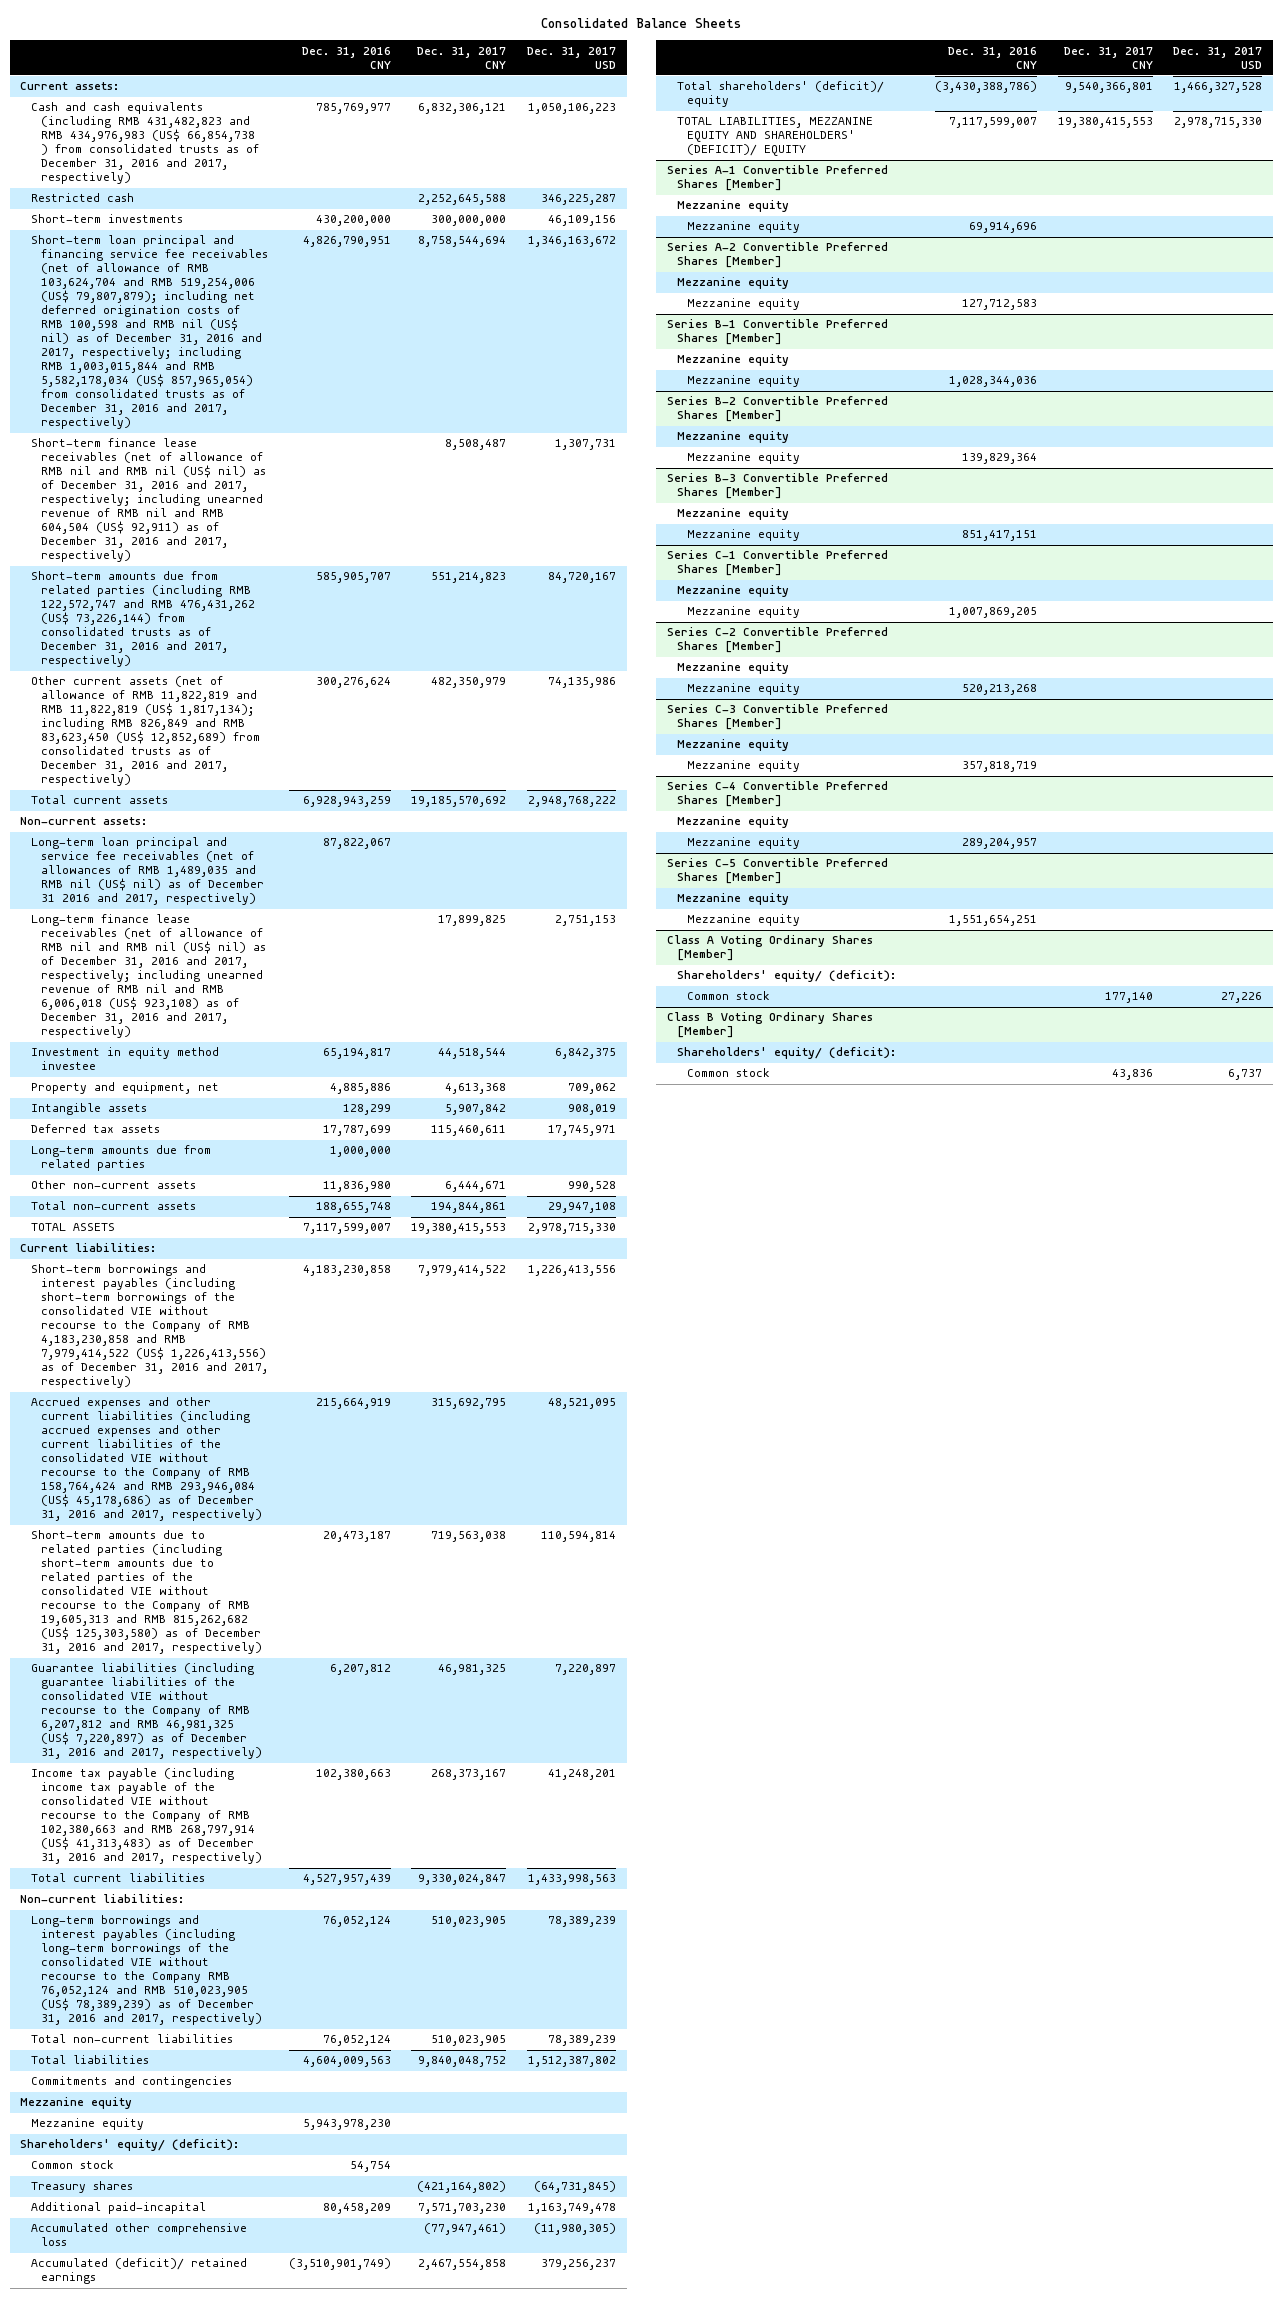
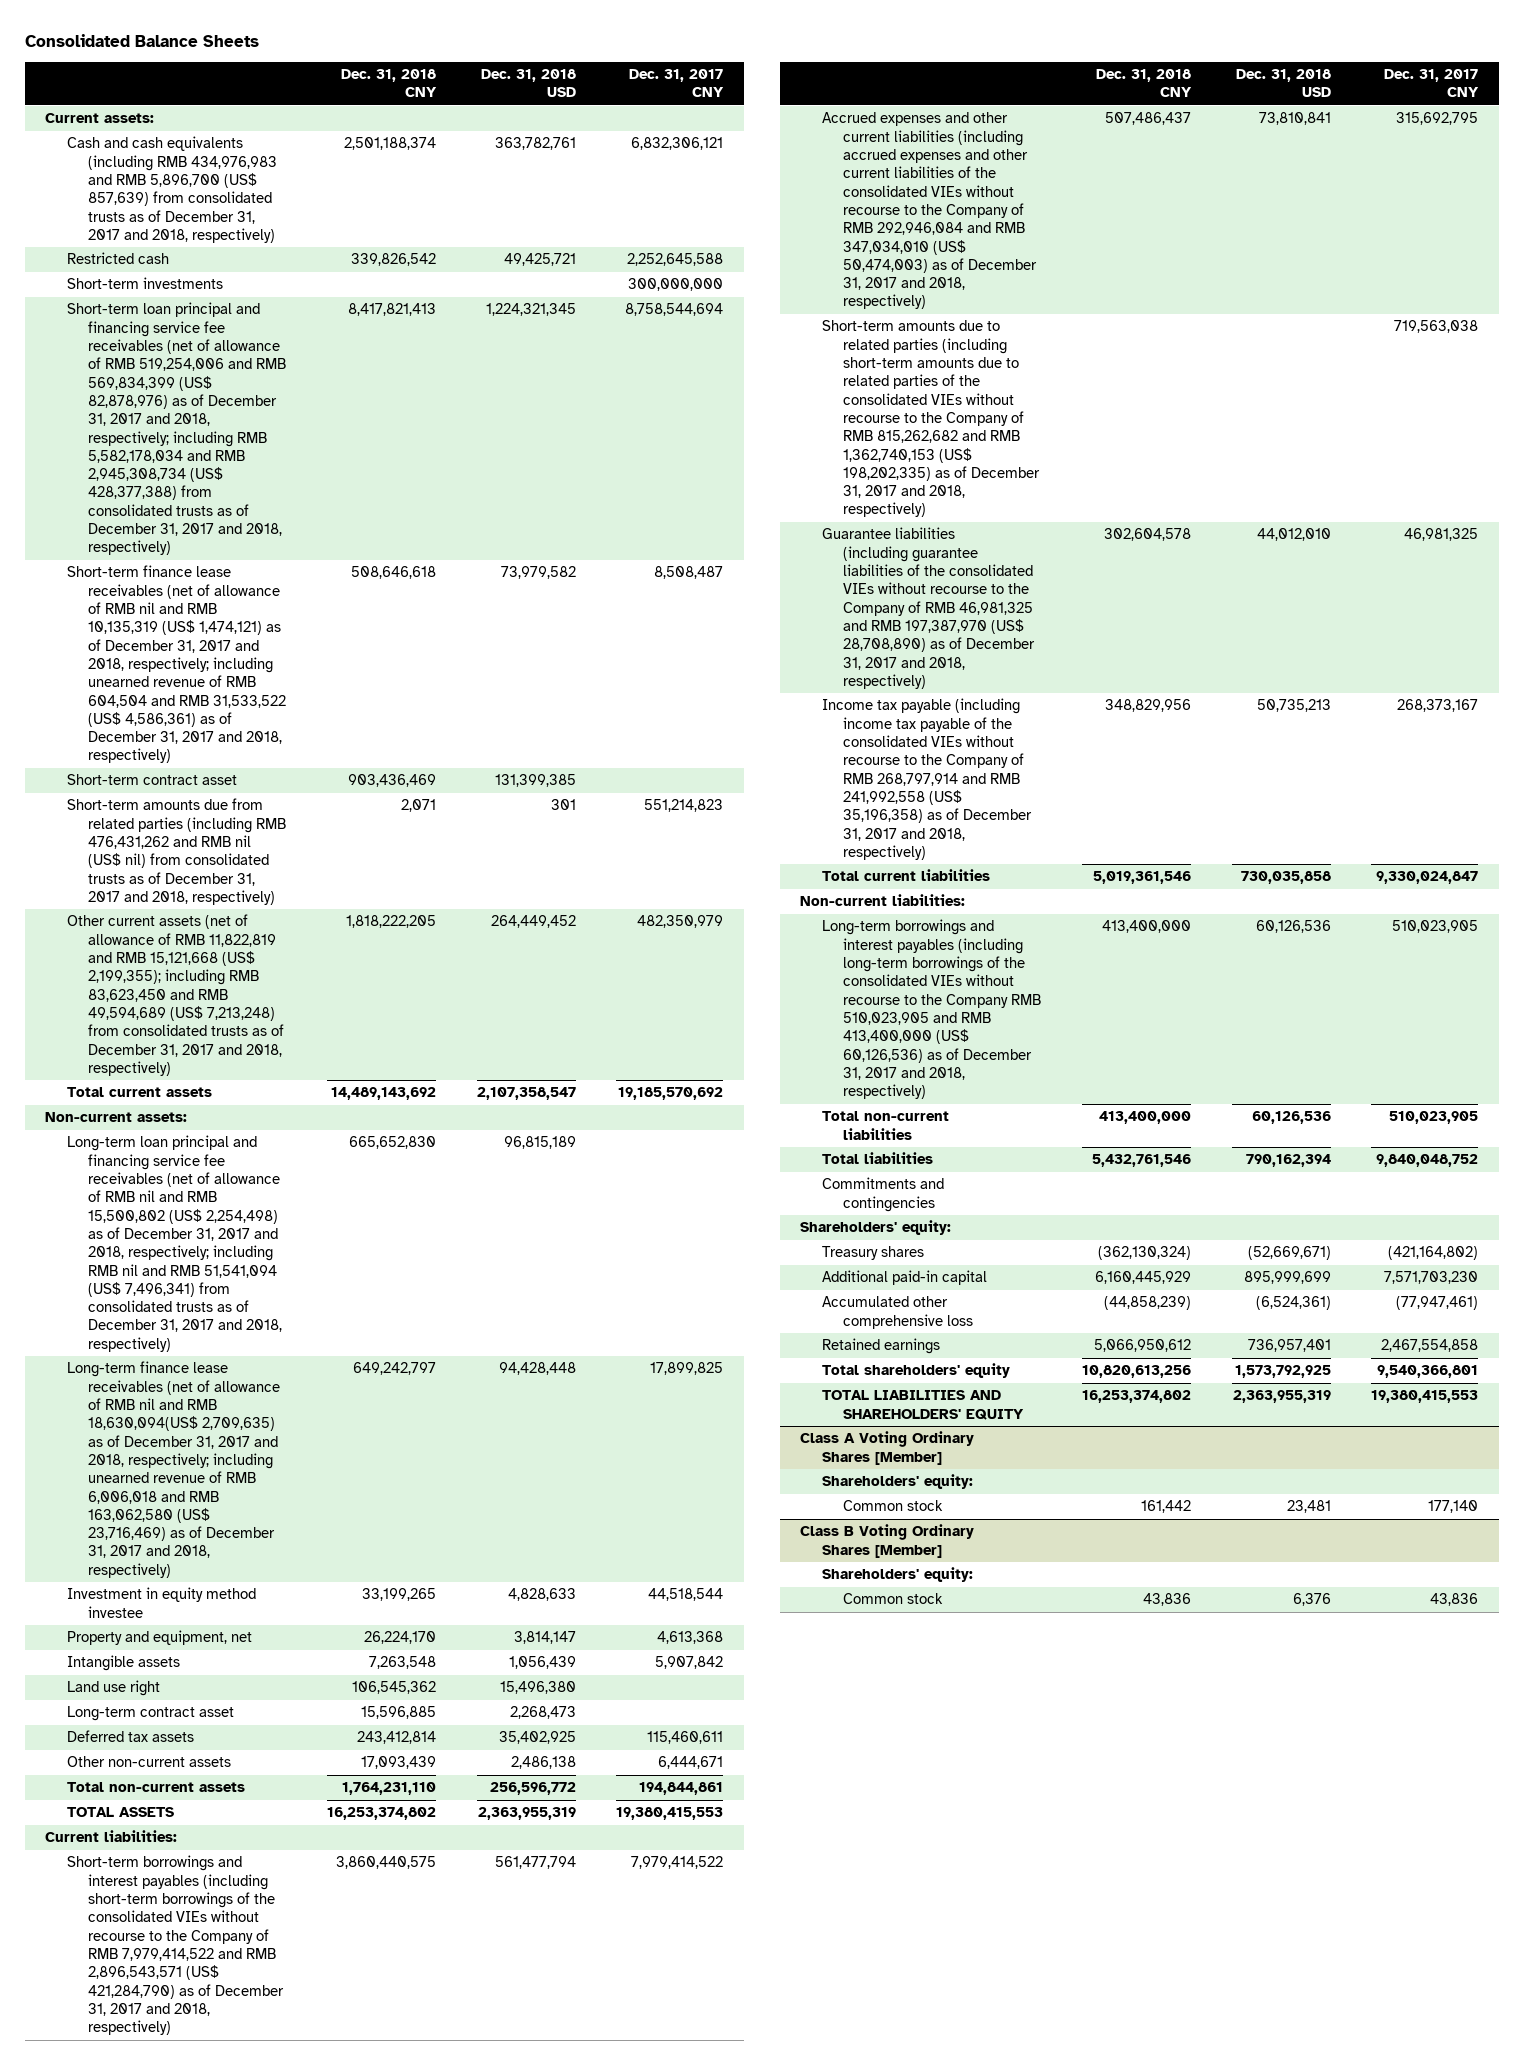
[301,46,391,69] Dec. 31, 2016 CNY -> none
[527,46,617,69] Dec. 31, 2017 USD -> none
none -> [341,69,438,98] Dec. 31, 2018 CNY
none -> [480,69,576,98] Dec. 31, 2018 USD
[30,102,259,185] Cash and cash equivalents (including RMB 431,482,823 and RMB 434,976,983 (US$ 66,854,738 ) from consolidated trusts as of December 31, 2016 and 2017, respectively) -> [66,136,278,243] Cash and cash equivalents (including RMB 434,976,983 and RMB 5,896,700 (US$ 857,639) from consolidated trusts as of December 31, 2017 and 2018, respectively)
[30,235,268,430] Short-term loan principal and financing service fee receivables (net of allowance of RMB 103,624,704 and RMB 519,254,006 (US$ 79,807,879); including net deferred origination costs of RMB 100,598 and RMB nil (US$ nil) as of December 31, 2016 and 2017, respectively; including RMB 1,003,015,844 and RMB 5,582,178,034 (US$ 857,965,054) from consolidated trusts as of December 31, 2016 and 2017, respectively) -> [66,302,287,556] Short-term loan principal and financing service fee receivables (net of allowance of RMB 519,254,006 and RMB 569,834,399 (US$ 82,878,976) as of December 31, 2017 and 2018, respectively; including RMB 5,582,178,034 and RMB 2,945,308,734 (US$ 428,377,388) from consolidated trusts as of December 31, 2017 and 2018, respectively)
[30,438,266,563] Short-term finance lease receivables (net of allowance of RMB nil and RMB nil (US$ nil) as of December 31, 2016 and 2017, respectively; including unearned revenue of RMB nil and RMB 604,504 (US$ 92,911) as of December 31, 2016 and 2017, respectively) -> [66,565,287,764] Short-term finance lease receivables (net of allowance of RMB nil and RMB 10,135,319 (US$ 1,474,121) as of December 31, 2017 and 2018, respectively; including unearned revenue of RMB 604,504 and RMB 31,533,522 (US$ 4,586,361) as of December 31, 2017 and 2018, respectively)
none -> [66,774,237,786] Short-term contract asset
[30,571,255,668] Short-term amounts due from related parties (including RMB 122,572,747 and RMB 476,431,262 (US$ 73,226,144) from consolidated trusts as of December 31, 2016 and 2017, respectively) -> [66,798,287,905] Short-term amounts due from related parties (including RMB 476,431,262 and RMB nil (US$ nil) from consolidated trusts as of December 31, 2017 and 2018, respectively)
[30,676,260,787] Other current assets (net of allowance of RMB 11,822,819 and RMB 11,822,819 (US$ 1,817,134); including RMB 826,849 and RMB 83,623,450 (US$ 12,852,689) from consolidated trusts as of December 31, 2016 and 2017, respectively) -> [66,914,285,1076] Other current assets (net of allowance of RMB 11,822,819 and RMB 15,121,668 (US$ 2,199,355); including RMB 83,623,450 and RMB 49,594,689 (US$ 7,213,248) from consolidated trusts as of December 31, 2017 and 2018, respectively)
[30,837,264,906] Long-term loan principal and service fee receivables (net of allowances of RMB 1,489,035 and RMB nil (US$ nil) as of December 31 2016 and 2017, respectively) -> [66,1135,283,1352] Long-term loan principal and financing service fee receivables (net of allowance of RMB nil and RMB 15,500,802 (US$ 2,254,498) as of December 31, 2017 and 2018, respectively; including RMB nil and RMB 51,541,094 (US$ 7,496,341) from consolidated trusts as of December 31, 2017 and 2018, respectively)
[30,914,266,1039] Long-term finance lease receivables (net of allowance of RMB nil and RMB nil (US$ nil) as of December 31, 2016 and 2017, respectively; including unearned revenue of RMB nil and RMB 6,006,018 (US$ 923,108) as of December 31, 2016 and 2017, respectively) -> [66,1361,281,1578] Long-term finance lease receivables (net of allowance of RMB nil and RMB 18,630,094(US$ 2,709,635) as of December 31, 2017 and 2018, respectively; including unearned revenue of RMB 6,006,018 and RMB 163,062,580 (US$ 23,716,469) as of December 31, 2017 and 2018, respectively)
none -> [66,1680,160,1697] Land use right
none -> [66,1706,234,1722] Long-term contract asset
[30,1145,211,1172] Long-term amounts due from related parties -> none
[30,1264,268,1389] Short-term borrowings and interest payables (including short-term borrowings of the consolidated VIE without recourse to the Company of RMB 4,183,230,858 and RMB 7,979,414,522 (US$ 1,226,413,556) as of December 31, 2016 and 2017, respectively) -> [66,1855,285,2036] Short-term borrowings and interest payables (including short-term borrowings of the consolidated VIEs without recourse to the Company of RMB 7,979,414,522 and RMB 2,896,543,571 (US$ 421,284,790) as of December 31, 2017 and 2018, respectively)
[30,1397,262,1522] Accrued expenses and other current liabilities (including accrued expenses and other current liabilities of the consolidated VIE without recourse to the Company of RMB 158,764,424 and RMB 293,946,084 (US$ 45,178,686) as of December 31, 2016 and 2017, respectively) -> [821,112,1038,310] Accrued expenses and other current liabilities (including accrued expenses and other current liabilities of the consolidated VIEs without recourse to the Company of RMB 292,946,084 and RMB 347,034,010 (US$ 50,474,003) as of December 31, 2017 and 2018, respectively)
[30,1530,262,1655] Short-term amounts due to related parties (including short-term amounts due to related parties of the consolidated VIE without recourse to the Company of RMB 19,605,313 and RMB 815,262,682 (US$ 125,303,580) as of December 31, 2016 and 2017, respectively) -> [821,320,1041,518] Short-term amounts due to related parties (including short-term amounts due to related parties of the consolidated VIEs without recourse to the Company of RMB 815,262,682 and RMB 1,362,740,153 (US$ 198,202,335) as of December 31, 2017 and 2018, respectively)
[30,1663,262,1760] Guarantee liabilities (including guarantee liabilities of the consolidated VIE without recourse to the Company of RMB 6,207,812 and RMB 46,981,325 (US$ 7,220,897) as of December 31, 2016 and 2017, respectively) -> [821,527,1036,689] Guarantee liabilities (including guarantee liabilities of the consolidated VIEs without recourse to the Company of RMB 46,981,325 and RMB 197,387,970 (US$ 28,708,890) as of December 31, 2017 and 2018, respectively)
[30,1768,262,1865] Income tax payable (including income tax payable of the consolidated VIE without recourse to the Company of RMB 102,380,663 and RMB 268,797,914 (US$ 41,313,483) as of December 31, 2016 and 2017, respectively) -> [821,698,1033,860] Income tax payable (including income tax payable of the consolidated VIEs without recourse to the Company of RMB 268,797,914 and RMB 241,992,558 (US$ 35,196,358) as of December 31, 2017 and 2018, respectively)
[30,1915,262,2026] Long-term borrowings and interest payables (including long-term borrowings of the consolidated VIE without recourse to the Company RMB 76,052,124 and RMB 510,023,905 (US$ 78,389,239) as of December 31, 2016 and 2017, respectively) -> [821,919,1042,1100] Long-term borrowings and interest payables (including long-term borrowings of the consolidated VIEs without recourse to the Company RMB 510,023,905 and RMB 413,400,000 (US$ 60,126,536) as of December 31, 2017 and 2018, respectively)
[20,2097,133,2110] Mezzanine equity -> none
[30,2118,144,2131] Mezzanine equity -> none
[30,2160,114,2170] Common stock -> none
[20,2139,240,2152] Shareholders' equity/ (deficit): -> [800,1220,952,1236] Shareholders' equity:
[30,2202,206,2215] Additional paid-incapital -> [821,1270,987,1286] Additional paid-in capital
[666,165,888,192] Series A-1 Convertible Preferred Shares [Member] -> none
[676,200,789,213] Mezzanine equity -> none
[687,221,801,234] Mezzanine equity -> none
[666,242,888,269] Series A-2 Convertible Preferred Shares [Member] -> none
[676,277,789,290] Mezzanine equity -> none
[687,298,801,311] Mezzanine equity -> none
[666,319,888,346] Series B-1 Convertible Preferred Shares [Member] -> none
[676,354,789,367] Mezzanine equity -> none
[687,375,801,388] Mezzanine equity -> none
[666,396,888,423] Series B-2 Convertible Preferred Shares [Member] -> none
[676,431,789,444] Mezzanine equity -> none
[687,452,801,465] Mezzanine equity -> none
[666,473,888,500] Series B-3 Convertible Preferred Shares [Member] -> none
[676,508,789,521] Mezzanine equity -> none
[687,529,801,542] Mezzanine equity -> none
[666,550,888,577] Series C-1 Convertible Preferred Shares [Member] -> none
[676,585,789,598] Mezzanine equity -> none
[687,606,801,619] Mezzanine equity -> none
[666,627,888,654] Series C-2 Convertible Preferred Shares [Member] -> none
[676,662,789,675] Mezzanine equity -> none
[687,683,801,696] Mezzanine equity -> none
[666,704,888,731] Series C-3 Convertible Preferred Shares [Member] -> none
[676,739,789,752] Mezzanine equity -> none
[687,760,801,773] Mezzanine equity -> none
[666,781,888,808] Series C-4 Convertible Preferred Shares [Member] -> none
[676,816,789,829] Mezzanine equity -> none
[687,837,801,850] Mezzanine equity -> none
[666,858,888,885] Series C-5 Convertible Preferred Shares [Member] -> none
[676,893,789,906] Mezzanine equity -> none
[687,914,801,927] Mezzanine equity -> none
[30,2258,247,2285] Accumulated (deficit)/ retained earnings -> [821,1338,940,1355] Retained earnings
[676,81,884,108] Total shareholders' (deficit)/ equity -> [821,1363,1010,1379] Total shareholders' equity
[676,117,873,157] TOTAL LIABILITIES, MEZZANINE EQUITY AND SHAREHOLDERS' (DEFICIT)/ EQUITY -> [821,1390,1025,1420] TOTAL LIABILITIES AND SHAREHOLDERS' EQUITY
[676,970,896,983] Shareholders' equity/ (deficit): -> [821,1474,973,1490] Shareholders' equity:
[676,1047,896,1060] Shareholders' equity/ (deficit): -> [821,1567,973,1583] Shareholders' equity:

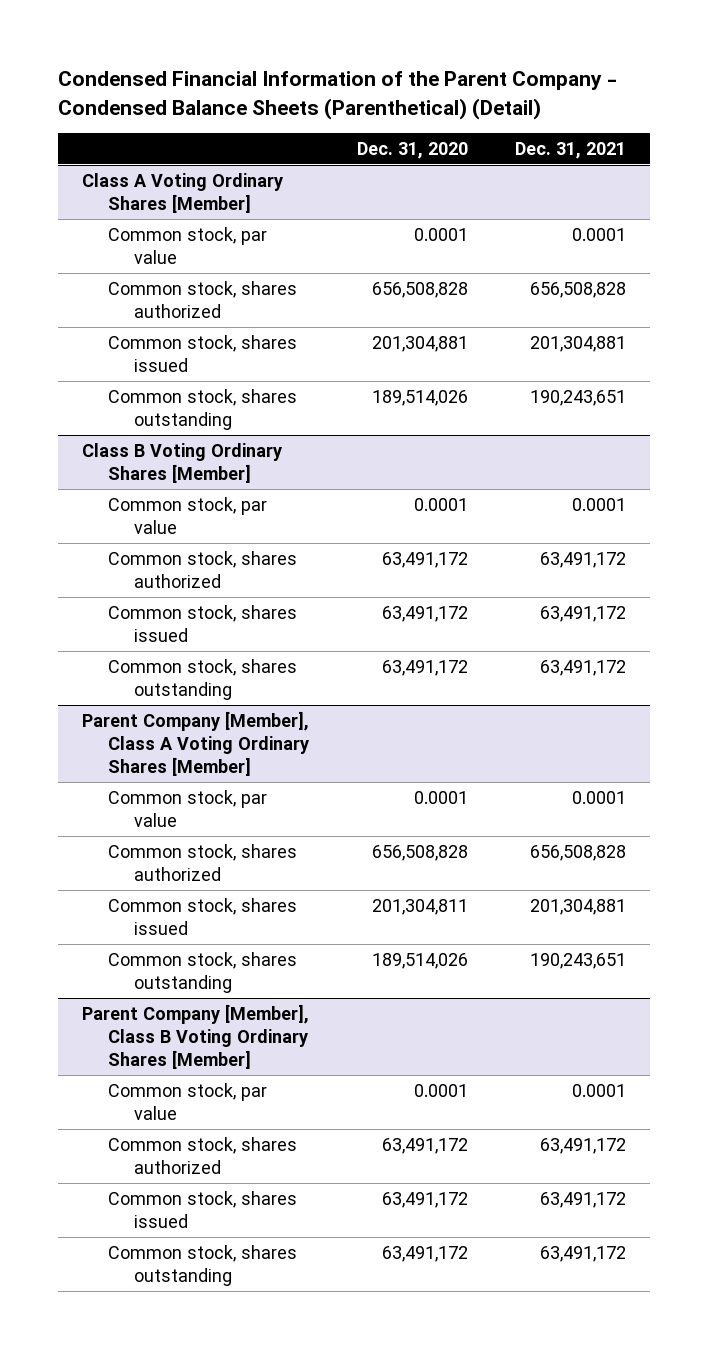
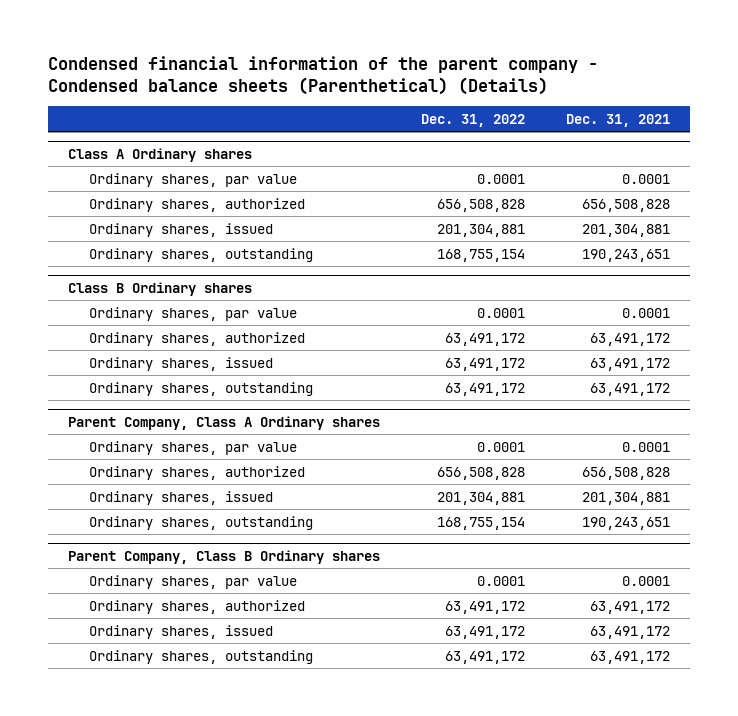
[58,71,618,120] Condensed Financial Information of the Parent Company - Condensed Balance Sheets (Parenthetical) (Detail) -> [47,55,598,95] Condensed financial information of the parent company - Condensed balance sheets (Parenthetical) (Details)
[356,141,468,159] Dec. 31, 2020 -> none
none -> [420,113,525,127] Dec. 31, 2022
[82,172,284,213] Class A Voting Ordinary Shares [Member] -> [68,147,253,162] Class A Ordinary shares
[107,226,267,264] Common stock, par value -> [88,172,297,187] Ordinary shares, par value
[107,280,297,318] Common stock, shares authorized -> [88,197,305,212] Ordinary shares, authorized
[107,334,297,372] Common stock, shares issued -> [88,222,273,237] Ordinary shares, issued
[107,388,297,430] Common stock, shares outstanding -> [88,247,313,262] Ordinary shares, outstanding
[82,442,283,483] Class B Voting Ordinary Shares [Member] -> [68,281,253,296] Class B Ordinary shares
[107,496,267,534] Common stock, par value -> [88,306,297,321] Ordinary shares, par value
[107,550,297,588] Common stock, shares authorized -> [88,331,305,346] Ordinary shares, authorized
[107,604,297,642] Common stock, shares issued -> [88,356,273,371] Ordinary shares, issued
[107,658,297,700] Common stock, shares outstanding -> [88,381,313,396] Ordinary shares, outstanding
[82,710,310,777] Parent Company [Member], Class A Voting Ordinary Shares [Member] -> [68,415,381,430] Parent Company, Class A Ordinary shares
[107,789,267,827] Common stock, par value -> [88,440,297,455] Ordinary shares, par value
[107,843,297,881] Common stock, shares authorized -> [88,465,305,480] Ordinary shares, authorized
[107,897,297,935] Common stock, shares issued -> [88,490,273,505] Ordinary shares, issued
[107,951,297,993] Common stock, shares outstanding -> [88,515,313,530] Ordinary shares, outstanding
[82,1003,310,1070] Parent Company [Member], Class B Voting Ordinary Shares [Member] -> [68,549,381,564] Parent Company, Class B Ordinary shares
[107,1082,267,1120] Common stock, par value -> [88,574,297,589] Ordinary shares, par value
[107,1136,297,1174] Common stock, shares authorized -> [88,599,305,614] Ordinary shares, authorized
[107,1190,297,1228] Common stock, shares issued -> [88,624,273,639] Ordinary shares, issued
[107,1244,297,1286] Common stock, shares outstanding -> [88,649,313,664] Ordinary shares, outstanding

